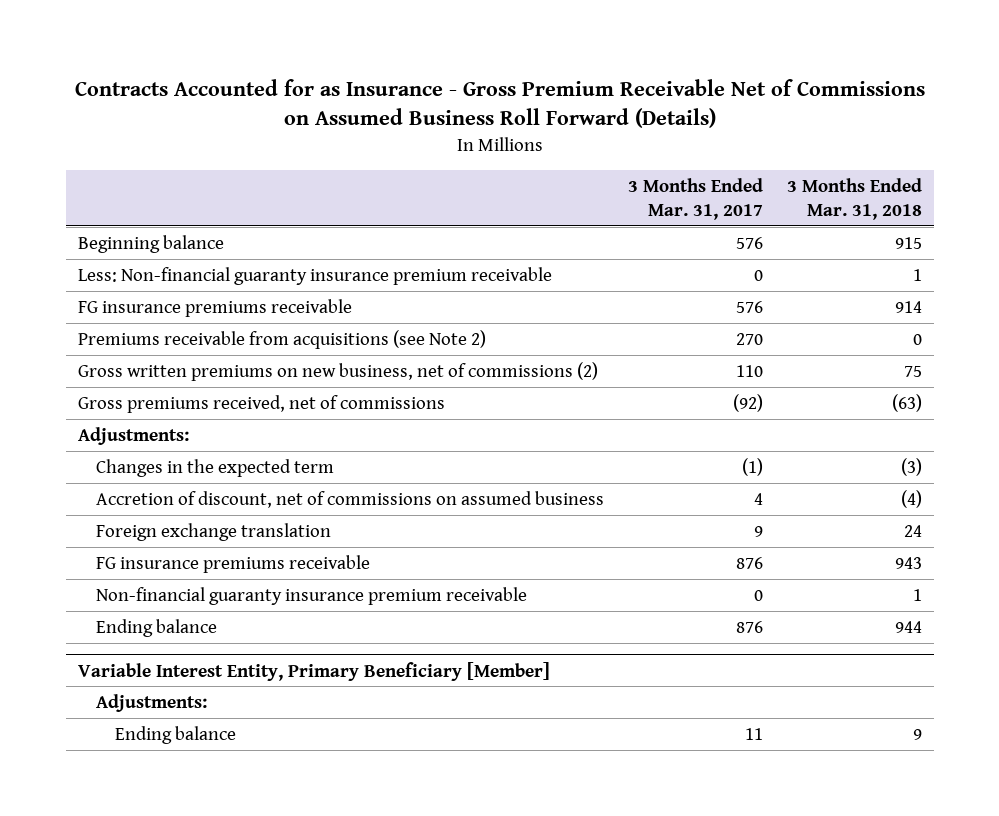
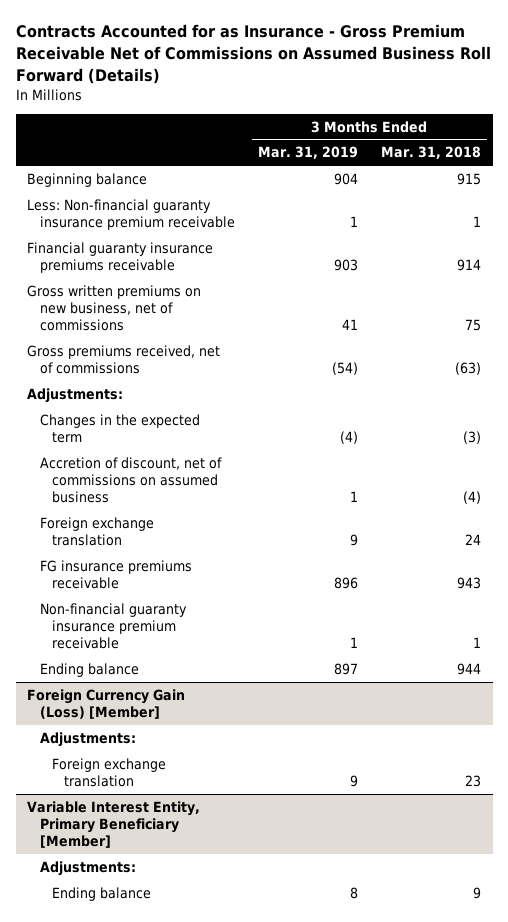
[627,178,763,220] 3 Months Ended Mar. 31, 2017 -> none
none -> [257,146,358,160] Mar. 31, 2019
[77,329,486,349] Premiums receivable from acquisitions (see Note 2) -> none
[77,298,352,317] FG insurance premiums receivable -> [27,241,214,274] Financial guaranty insurance premiums receivable
[77,361,598,381] Gross written premiums on new business, net of commissions (2) -> [27,284,202,332] Gross written premiums on new business, net of commissions
none -> [27,688,186,720] Foreign Currency Gain (Loss) [Member]
none -> [39,731,136,747] Adjustments:
none -> [51,757,166,788] Foreign exchange translation

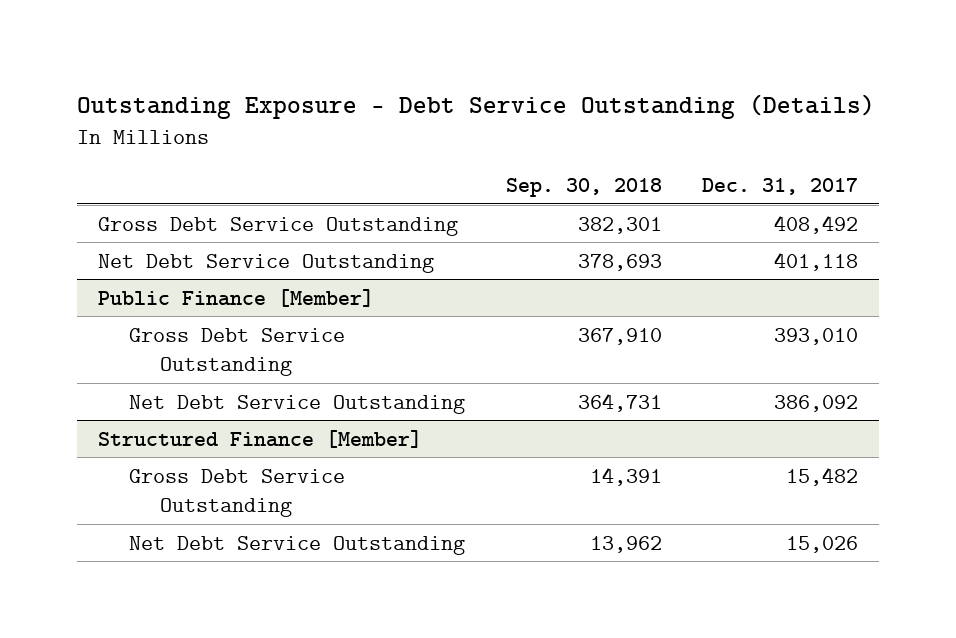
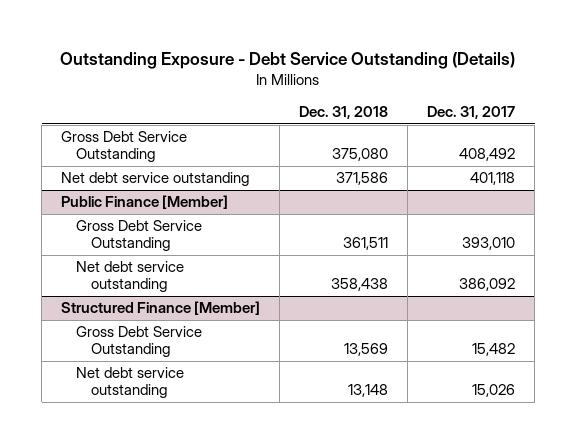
[505,177,662,197] Sep. 30, 2018 -> none
none -> [299,106,389,120] Dec. 31, 2018
[97,253,434,273] Net Debt Service Outstanding -> [61,172,250,187] Net debt service outstanding
[129,394,466,414] Net Debt Service Outstanding -> [76,261,185,293] Net debt service outstanding
[129,535,466,555] Net Debt Service Outstanding -> [76,367,185,399] Net debt service outstanding

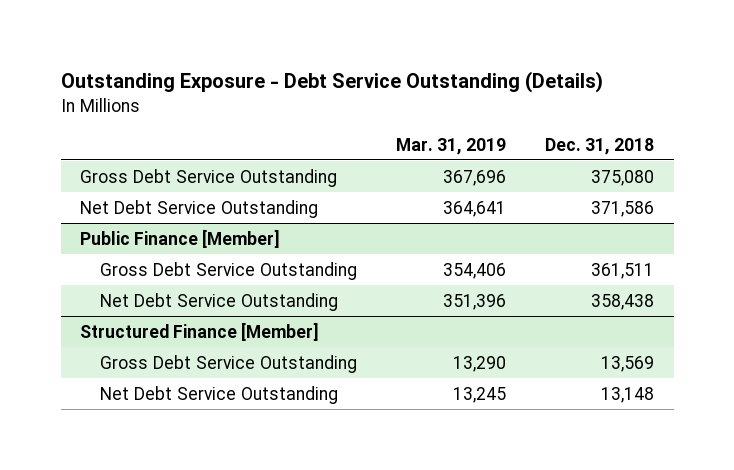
[427,106,516,120] Dec. 31, 2017 -> none
none -> [396,137,507,155] Mar. 31, 2019
[61,172,250,187] Net debt service outstanding -> [80,199,319,218] Net Debt Service Outstanding
[76,261,185,293] Net debt service outstanding -> [100,292,339,311] Net Debt Service Outstanding
[76,367,185,399] Net debt service outstanding -> [100,385,339,404] Net Debt Service Outstanding

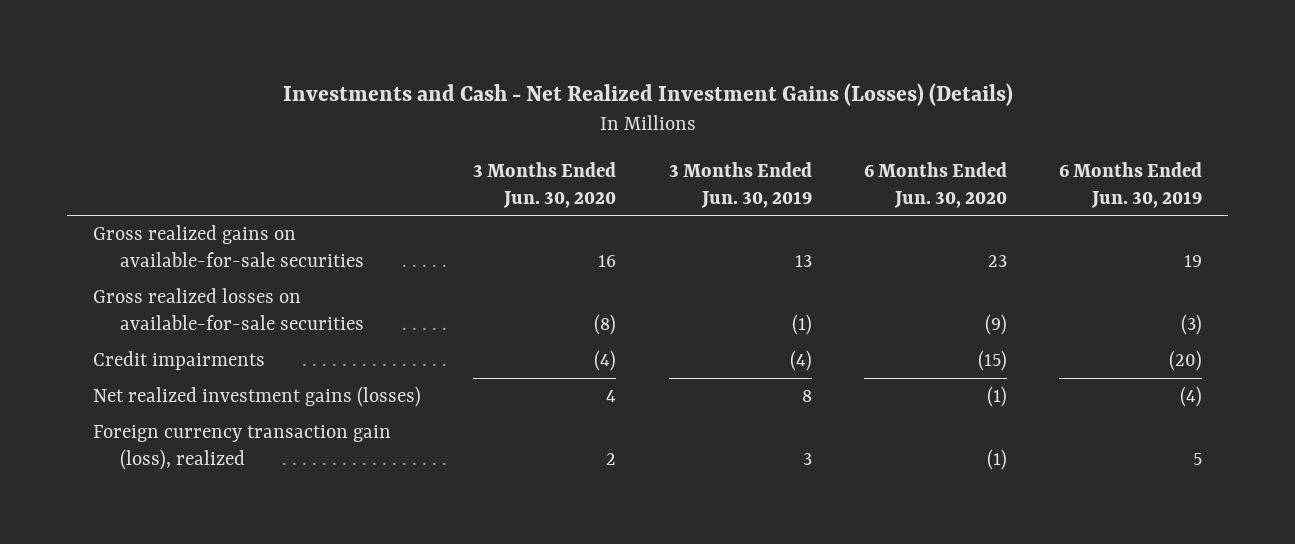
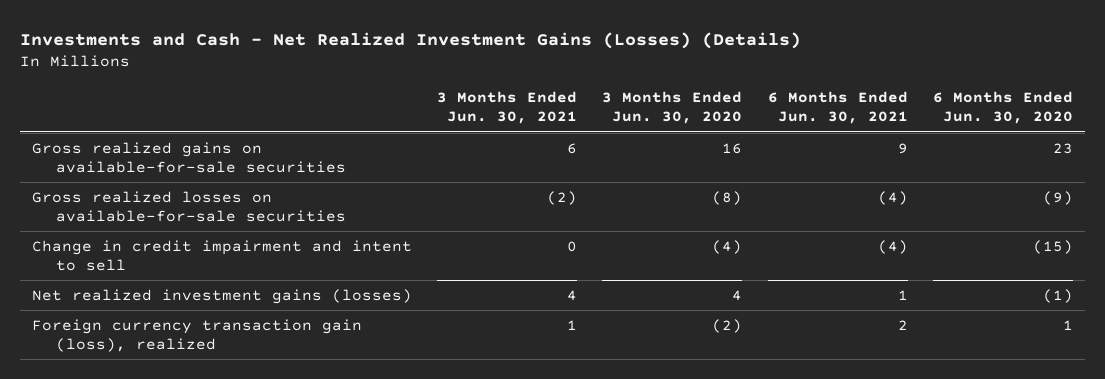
[668,161,812,208] 3 Months Ended Jun. 30, 2019 -> none
[1059,161,1203,208] 6 Months Ended Jun. 30, 2019 -> none
none -> [437,91,578,125] 3 Months Ended Jun. 30, 2021
none -> [767,91,908,125] 6 Months Ended Jun. 30, 2021
[92,351,265,371] Credit impairments -> [32,239,413,271] Change in credit impairment and intent to sell
[606,453,617,466] 2 -> [712,318,743,333] (2)
[986,449,1007,471] (1) -> [1062,319,1073,330] 1

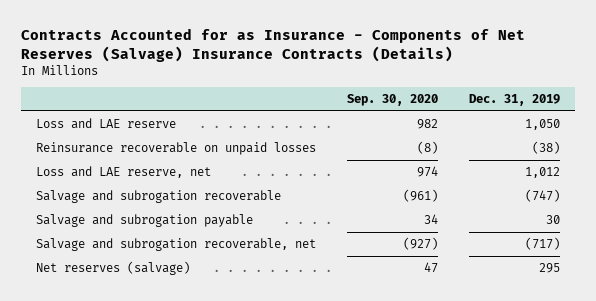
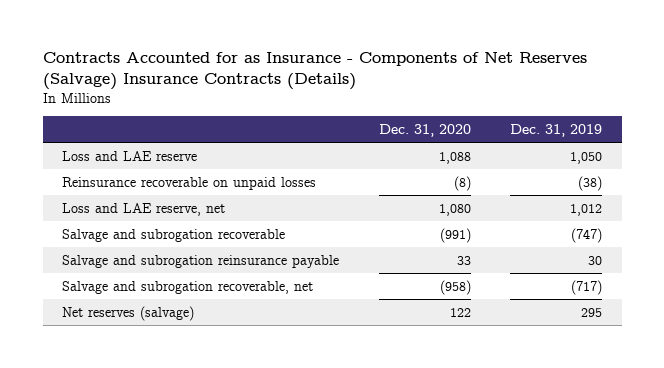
[347,94,439,107] Sep. 30, 2020 -> none
none -> [378,123,471,137] Dec. 31, 2020
[36,214,254,228] Salvage and subrogation payable -> [62,254,340,268] Salvage and subrogation reinsurance payable

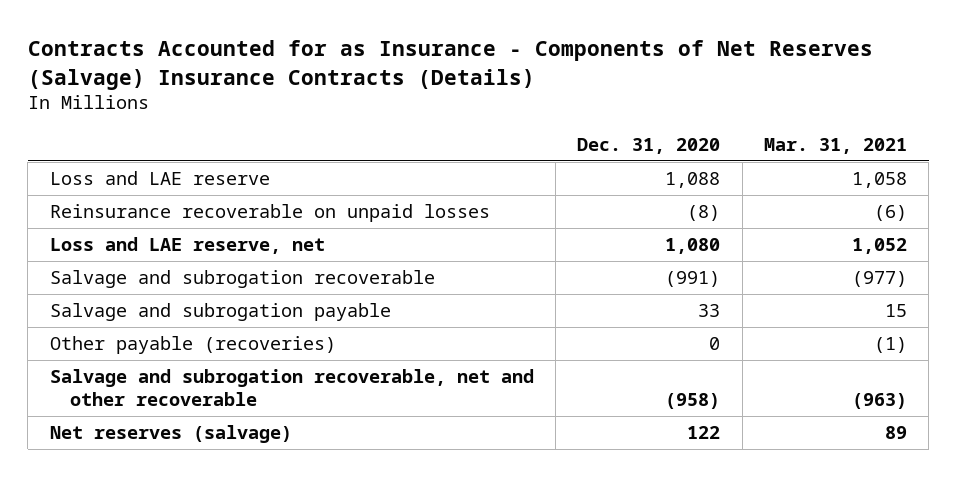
[510,123,603,137] Dec. 31, 2019 -> none
none -> [764,137,908,154] Mar. 31, 2021
[62,254,340,268] Salvage and subrogation reinsurance payable -> [49,303,391,322] Salvage and subrogation payable
none -> [49,336,336,355] Other payable (recoveries)
[62,280,314,294] Salvage and subrogation recoverable, net -> [49,369,534,407] Salvage and subrogation recoverable, net and other recoverable

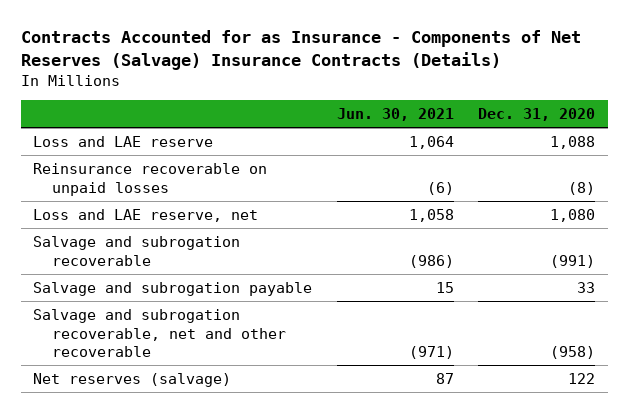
[764,137,908,154] Mar. 31, 2021 -> none
none -> [336,108,454,122] Jun. 30, 2021
[49,336,336,355] Other payable (recoveries) -> none

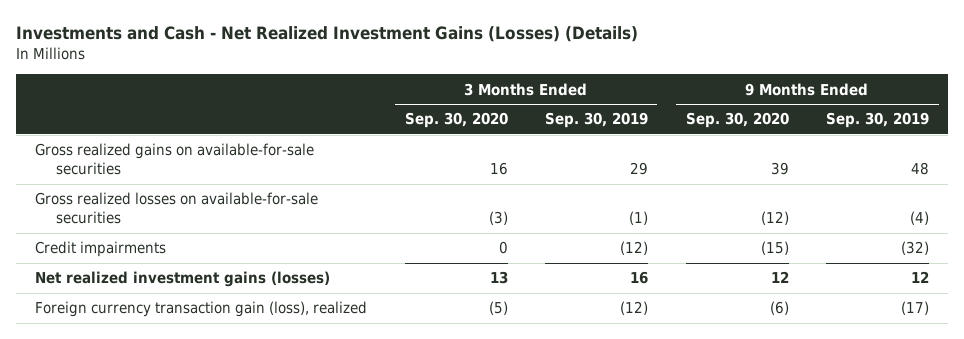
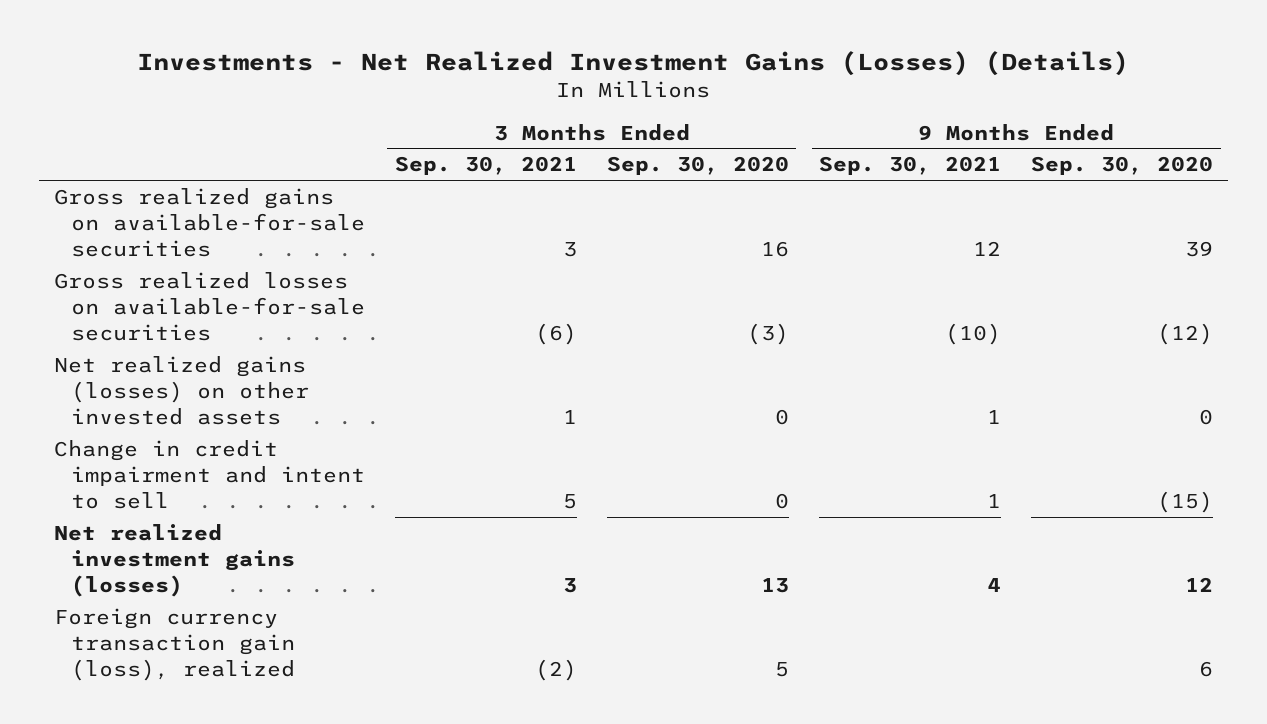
[16,26,639,43] Investments and Cash - Net Realized Investment Gains (Losses) (Details) -> [137,50,1130,76] Investments - Net Realized Investment Gains (Losses) (Details)
[545,112,649,129] Sep. 30, 2019 -> none
[826,112,930,129] Sep. 30, 2019 -> none
none -> [394,156,577,176] Sep. 30, 2021
none -> [819,156,1002,176] Sep. 30, 2021
none -> [53,355,309,425] Net realized gains (losses) on other invested assets
[35,241,167,258] Credit impairments -> [53,439,365,509] Change in credit impairment and intent to sell
[488,301,508,316] (5) -> [774,661,789,677] 5
[769,301,789,316] (6) -> [1199,660,1214,677] 6

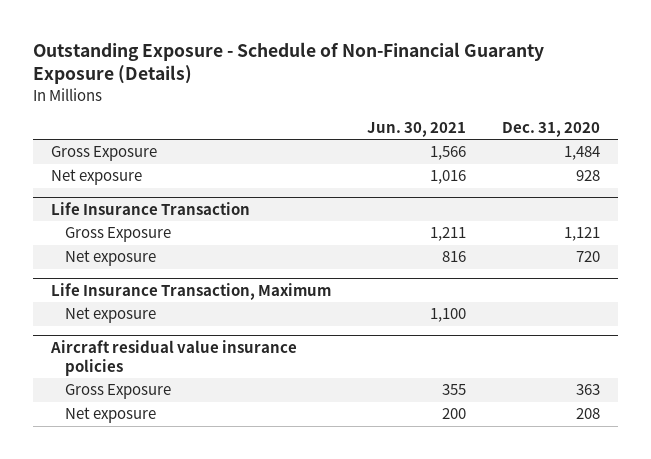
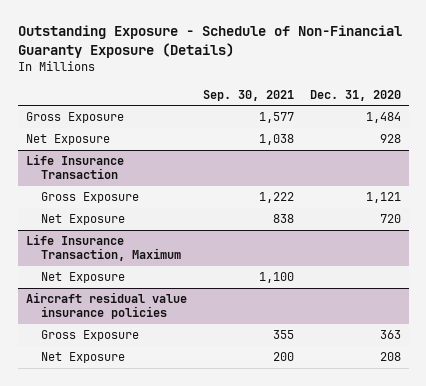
[366,122,466,138] Jun. 30, 2021 -> none
none -> [202,89,294,101] Sep. 30, 2021
[51,169,143,186] Net exposure -> [25,134,110,146] Net Exposure
[65,250,157,267] Net exposure -> [41,214,126,226] Net Exposure
[65,307,157,324] Net exposure -> [41,272,126,284] Net Exposure
[65,407,157,424] Net exposure -> [41,352,126,364] Net Exposure

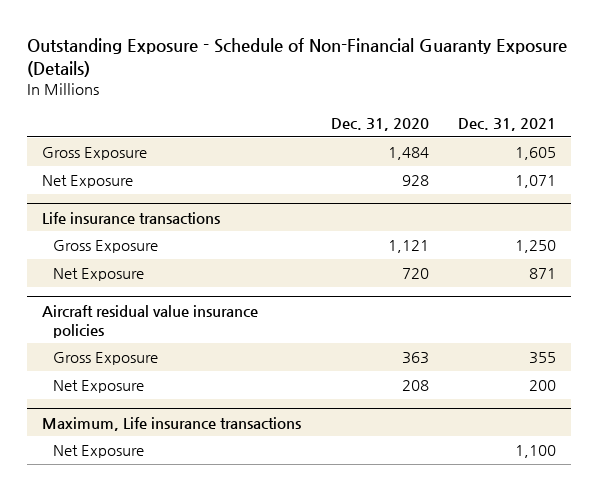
[202,89,294,101] Sep. 30, 2021 -> none
none -> [458,117,557,131] Dec. 31, 2021
[25,154,124,180] Life Insurance Transaction -> [42,211,221,224] Life insurance transactions
[25,234,182,262] Life Insurance Transaction, Maximum -> none
[41,272,126,284] Net Exposure -> none
none -> [42,416,302,431] Maximum, Life insurance transactions
none -> [53,445,145,459] Net Exposure

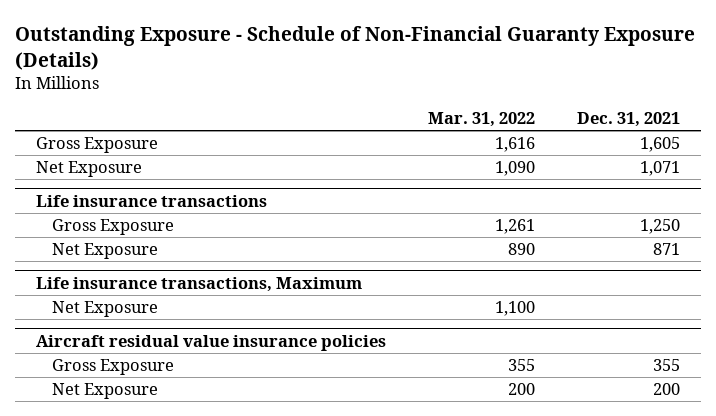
[330,117,429,131] Dec. 31, 2020 -> none
none -> [427,111,535,127] Mar. 31, 2022
none -> [35,277,362,293] Life insurance transactions, Maximum
none -> [51,301,158,318] Net Exposure
[42,416,302,431] Maximum, Life insurance transactions -> none
[53,445,145,459] Net Exposure -> none

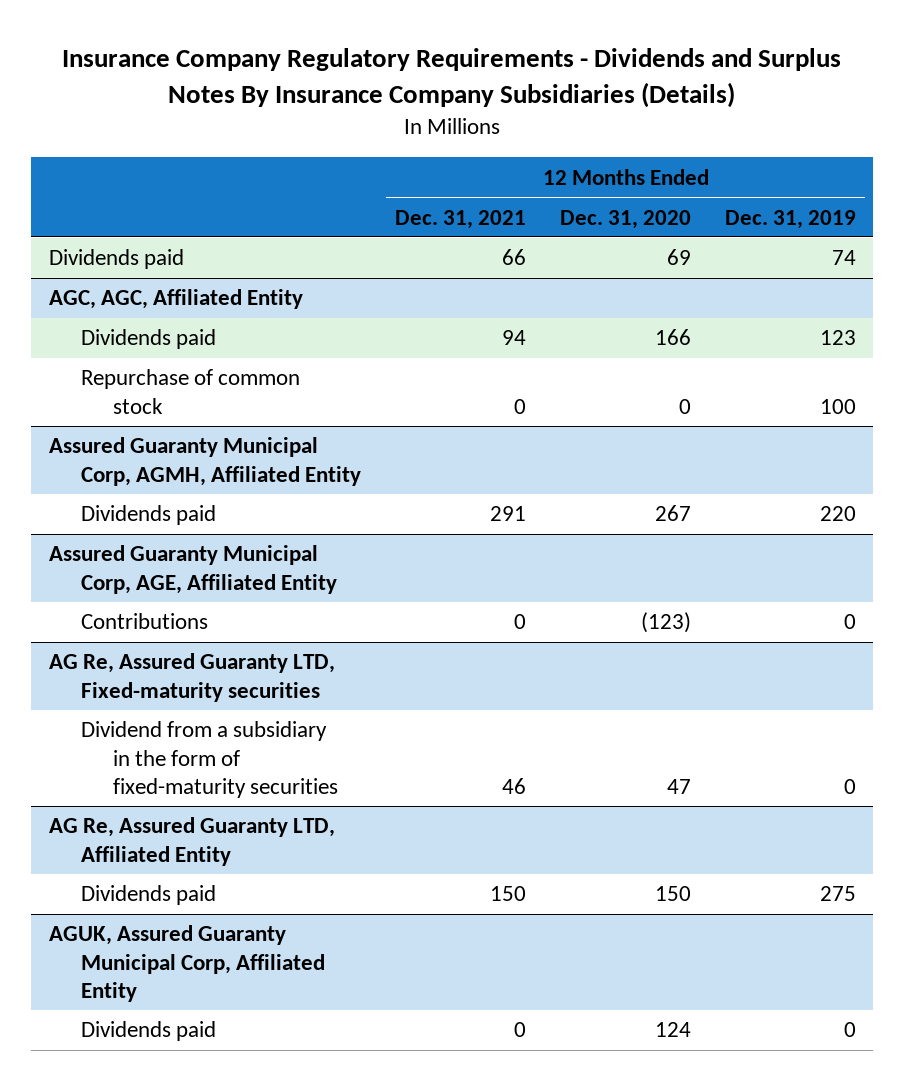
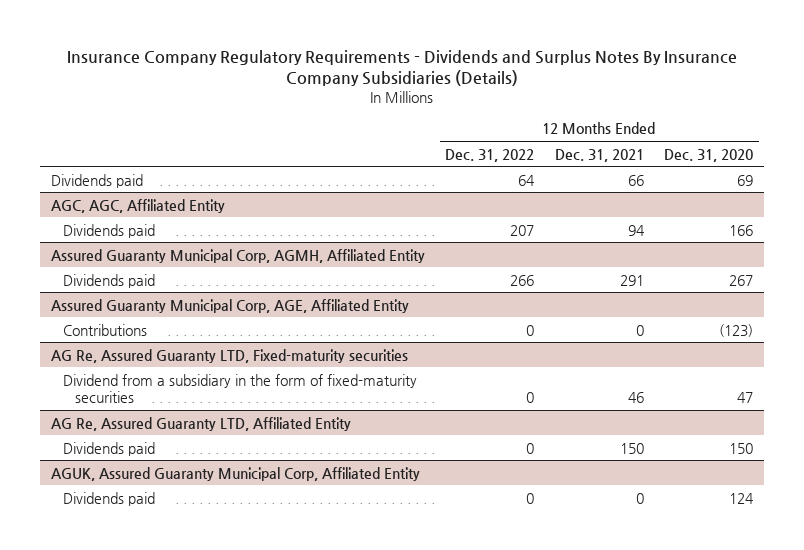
[725,209,857,229] Dec. 31, 2019 -> none
none -> [445,148,535,162] Dec. 31, 2022
[80,369,300,414] Repurchase of common stock -> none

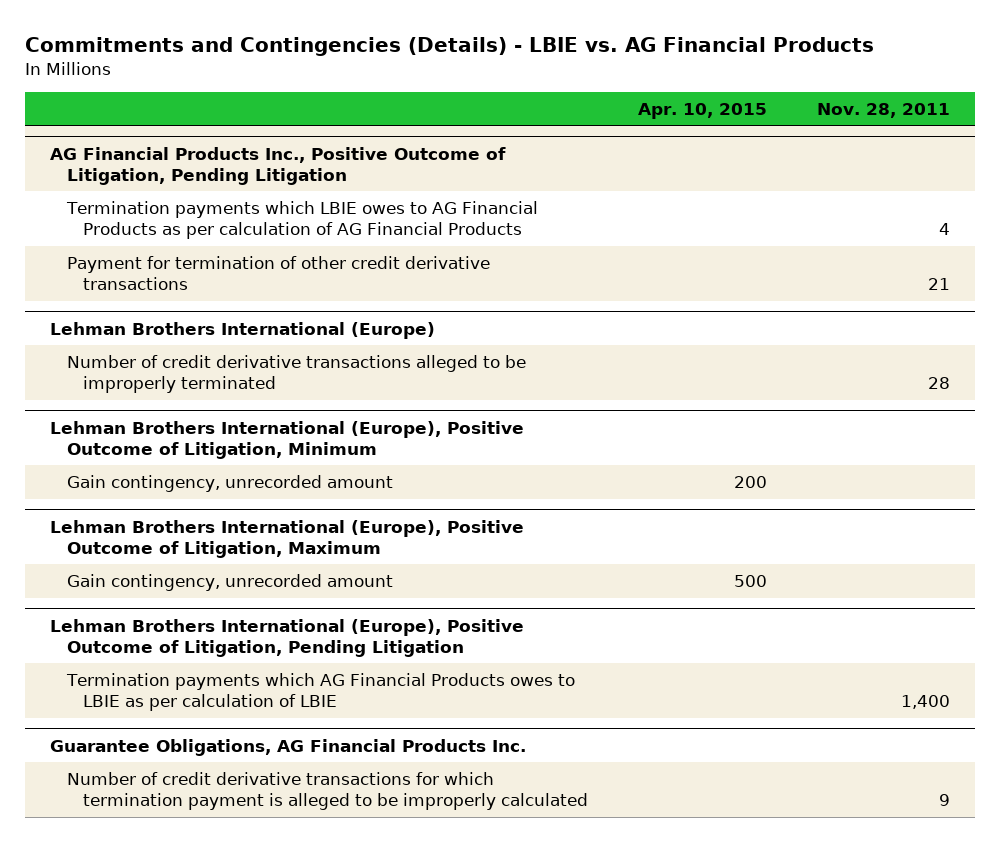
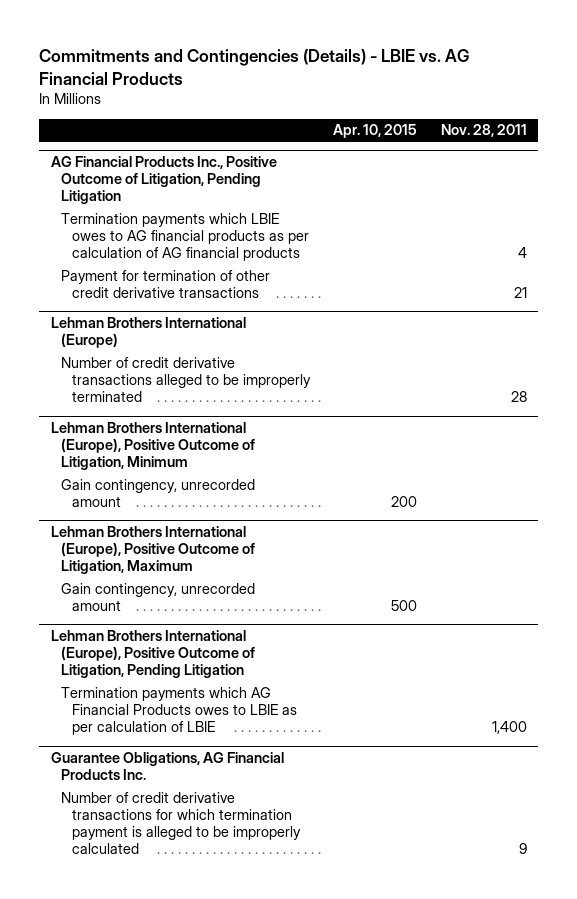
[65,201,538,240] Termination payments which LBIE owes to AG Financial Products as per calculation of AG Financial Products -> [61,212,309,261] Termination payments which LBIE owes to AG financial products as per calculation of AG financial products

